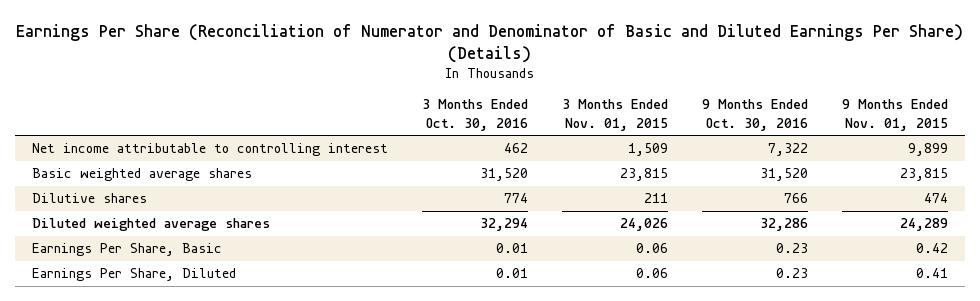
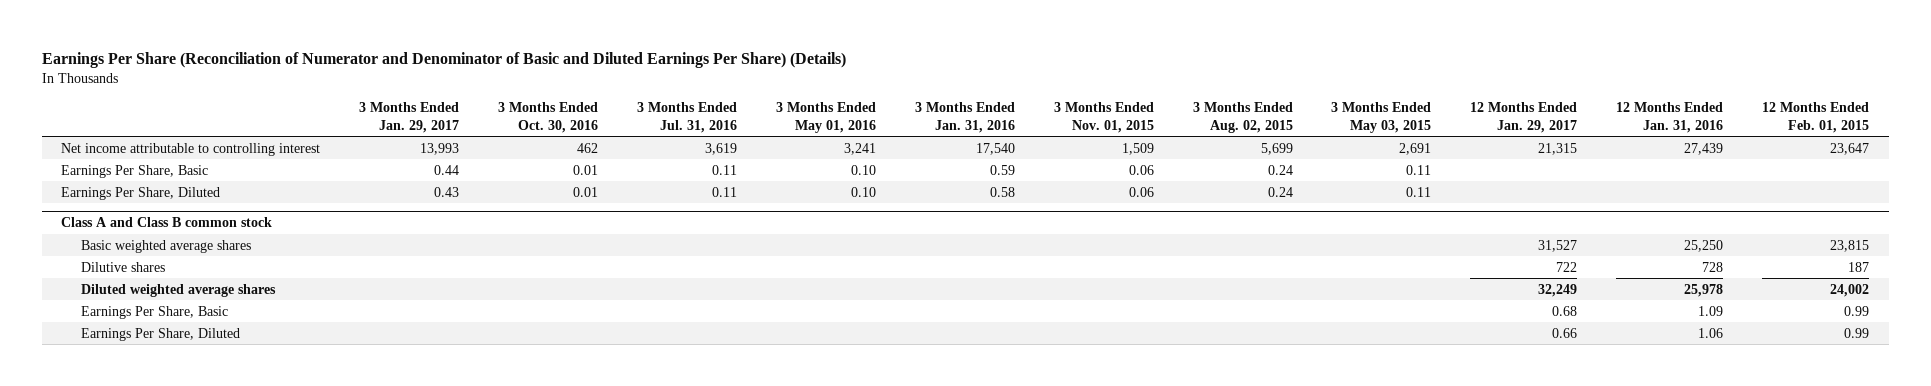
[701,99,808,131] 9 Months Ended Oct. 30, 2016 -> none
[841,99,948,131] 9 Months Ended Nov. 01, 2015 -> none
none -> [359,102,460,133] 3 Months Ended Jan. 29, 2017
none -> [637,102,738,133] 3 Months Ended Jul. 31, 2016
none -> [775,102,876,133] 3 Months Ended May 01, 2016
none -> [914,102,1015,133] 3 Months Ended Jan. 31, 2016
none -> [1192,102,1293,133] 3 Months Ended Aug. 02, 2015
none -> [1331,102,1432,133] 3 Months Ended May 03, 2015
none -> [1470,102,1578,133] 12 Months Ended Jan. 29, 2017
none -> [1616,102,1724,133] 12 Months Ended Jan. 31, 2016
none -> [1762,102,1870,133] 12 Months Ended Feb. 01, 2015
[31,168,252,182] Basic weighted average shares -> none
[31,193,147,204] Dilutive shares -> none
[31,218,270,232] Diluted weighted average shares -> none
none -> [61,217,273,228] Class A and Class B common stock
none -> [81,239,252,253] Basic weighted average shares
none -> [81,261,166,272] Dilutive shares
none -> [81,283,277,297] Diluted weighted average shares
none -> [81,305,229,319] Earnings Per Share, Basic
none -> [81,327,241,341] Earnings Per Share, Diluted

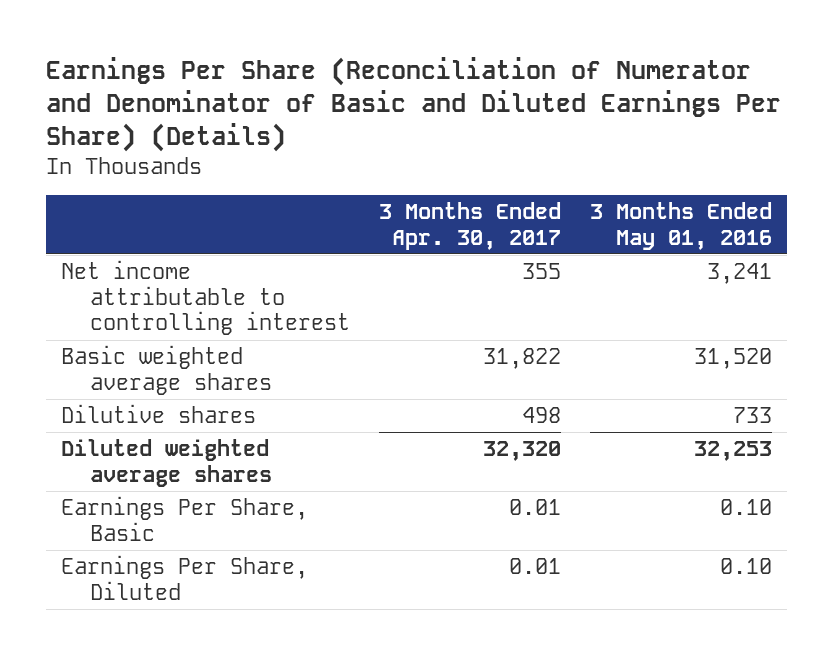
[359,102,460,133] 3 Months Ended Jan. 29, 2017 -> none
[498,102,599,133] 3 Months Ended Oct. 30, 2016 -> none
[637,102,738,133] 3 Months Ended Jul. 31, 2016 -> none
[914,102,1015,133] 3 Months Ended Jan. 31, 2016 -> none
[1053,102,1154,133] 3 Months Ended Nov. 01, 2015 -> none
[1192,102,1293,133] 3 Months Ended Aug. 02, 2015 -> none
[1331,102,1432,133] 3 Months Ended May 03, 2015 -> none
[1470,102,1578,133] 12 Months Ended Jan. 29, 2017 -> none
[1616,102,1724,133] 12 Months Ended Jan. 31, 2016 -> none
[1762,102,1870,133] 12 Months Ended Feb. 01, 2015 -> none
none -> [379,201,562,250] 3 Months Ended Apr. 30, 2017
none -> [60,345,273,395] Basic weighted average shares
none -> [60,404,256,424] Dilutive shares
none -> [60,439,273,487] Diluted weighted average shares
[61,217,273,228] Class A and Class B common stock -> none
[81,239,252,253] Basic weighted average shares -> none
[81,261,166,272] Dilutive shares -> none
[81,283,277,297] Diluted weighted average shares -> none
[81,305,229,319] Earnings Per Share, Basic -> none
[81,327,241,341] Earnings Per Share, Diluted -> none

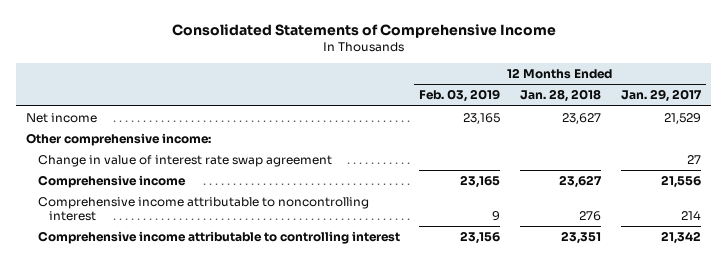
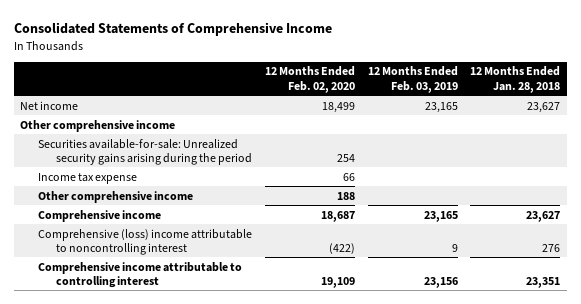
[621,89,703,103] Jan. 29, 2017 -> none
none -> [264,66,355,93] 12 Months Ended Feb. 02, 2020
[37,155,332,168] Change in value of interest rate swap agreement -> none
[25,133,211,147] Other comprehensive income: -> [20,119,176,132] Other comprehensive income
none -> [38,138,253,165] Securities available-for-sale: Unrealized security gains arising during the period
none -> [38,172,138,184] Income tax expense
none -> [38,190,194,203] Other comprehensive income
[37,197,369,222] Comprehensive income attributable to noncontrolling interest -> [38,228,253,255] Comprehensive (loss) income attributable to noncontrolling interest

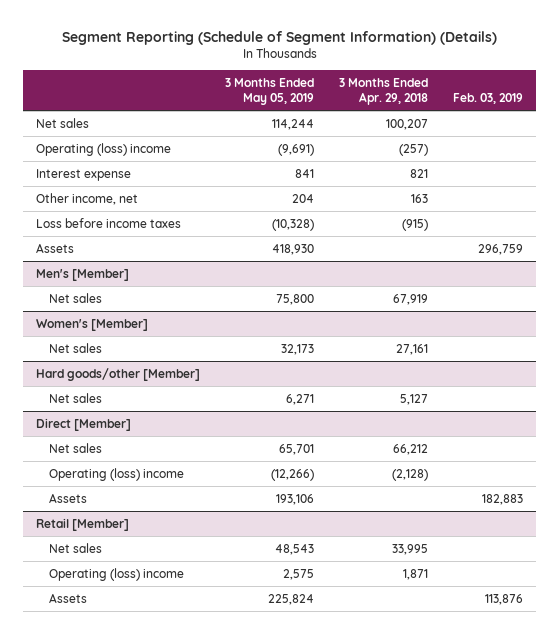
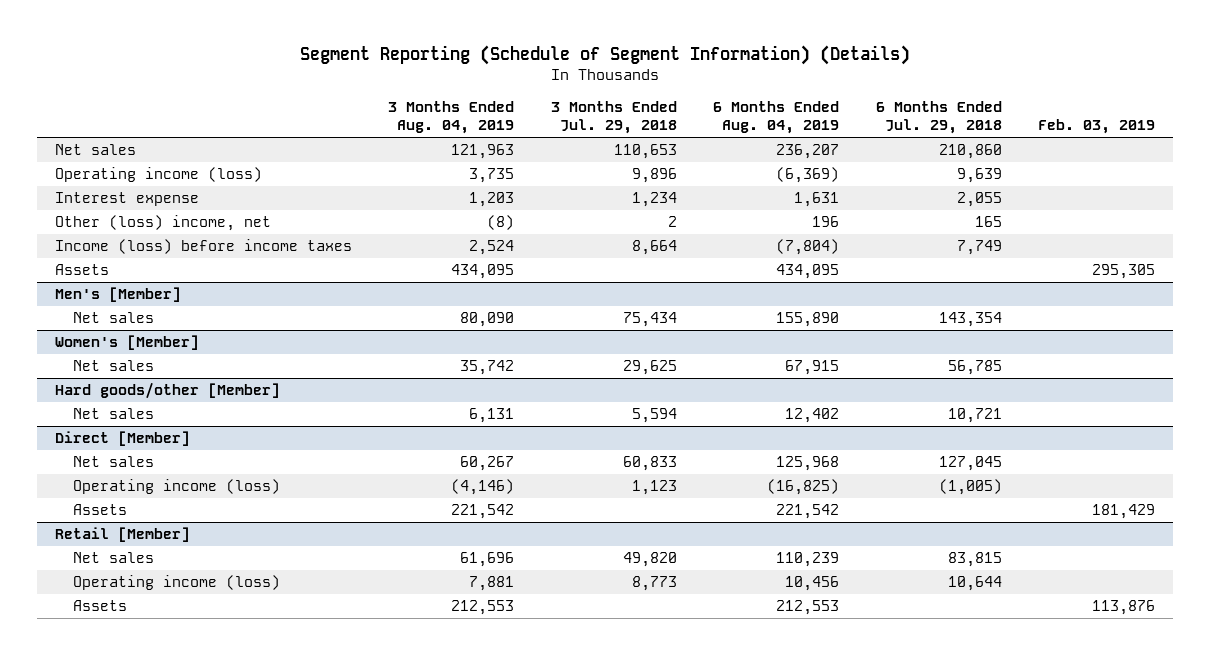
[224,77,314,106] 3 Months Ended May 05, 2019 -> none
[339,77,429,106] 3 Months Ended Apr. 29, 2018 -> none
none -> [388,100,515,135] 3 Months Ended Aug. 04, 2019
none -> [550,100,677,135] 3 Months Ended Jul. 29, 2018
none -> [713,100,840,135] 6 Months Ended Aug. 04, 2019
none -> [875,100,1002,135] 6 Months Ended Jul. 29, 2018
[35,142,171,156] Operating (loss) income -> [54,167,262,183] Operating income (loss)
[35,192,138,205] Other income, net -> [54,215,271,232] Other (loss) income, net
[35,217,181,228] Loss before income taxes -> [54,239,352,255] Income (loss) before income taxes
[478,243,524,255] 296,759 -> [1092,264,1156,280] 295,305
[49,467,185,481] Operating (loss) income -> [72,479,280,495] Operating income (loss)
[482,493,524,505] 182,883 -> [1092,504,1156,520] 181,429
[49,567,185,581] Operating (loss) income -> [72,575,280,591] Operating income (loss)

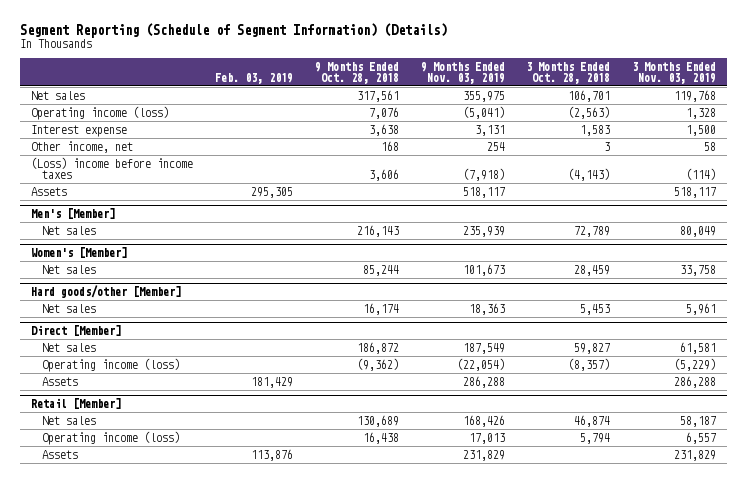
[388,100,515,135] 3 Months Ended Aug. 04, 2019 -> none
[550,100,677,135] 3 Months Ended Jul. 29, 2018 -> none
[713,100,840,135] 6 Months Ended Aug. 04, 2019 -> none
[875,100,1002,135] 6 Months Ended Jul. 29, 2018 -> none
none -> [314,61,399,84] 9 Months Ended Oct. 28, 2018
none -> [420,61,505,84] 9 Months Ended Nov. 03, 2019
none -> [526,61,611,84] 3 Months Ended Oct. 28, 2018
none -> [632,61,717,84] 3 Months Ended Nov. 03, 2019
[54,215,271,232] Other (loss) income, net -> [31,140,134,153] Other income, net
[54,239,352,255] Income (loss) before income taxes -> [31,156,194,180] (Loss) income before income taxes

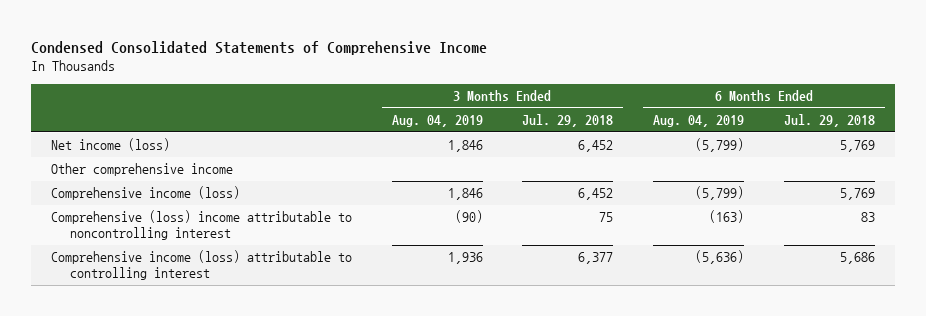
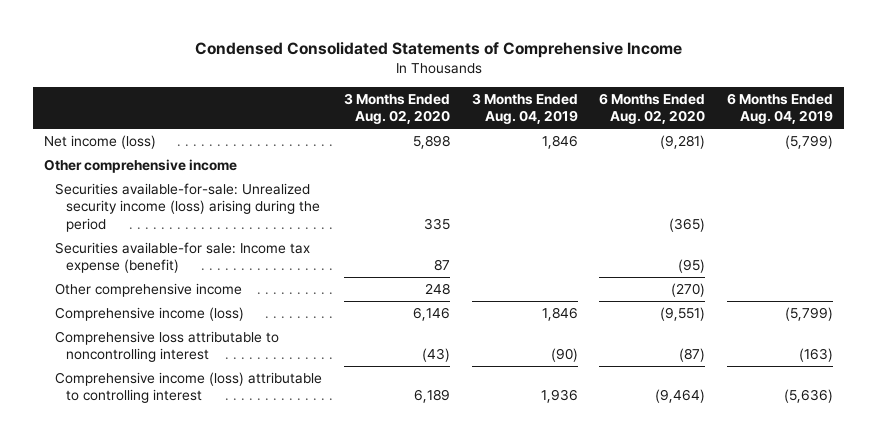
[522,114,614,128] Jul. 29, 2018 -> none
[784,114,876,128] Jul. 29, 2018 -> none
none -> [343,92,450,125] 3 Months Ended Aug. 02, 2020
none -> [599,92,706,125] 6 Months Ended Aug. 02, 2020
none -> [54,182,320,232] Securities available-for-sale: Unrealized security income (loss) arising during the period
none -> [54,241,310,274] Securities available-for sale: Income tax expense (benefit)
none -> [54,282,242,297] Other comprehensive income
[50,210,352,241] Comprehensive (loss) income attributable to noncontrolling interest -> [54,330,279,363] Comprehensive loss attributable to noncontrolling interest

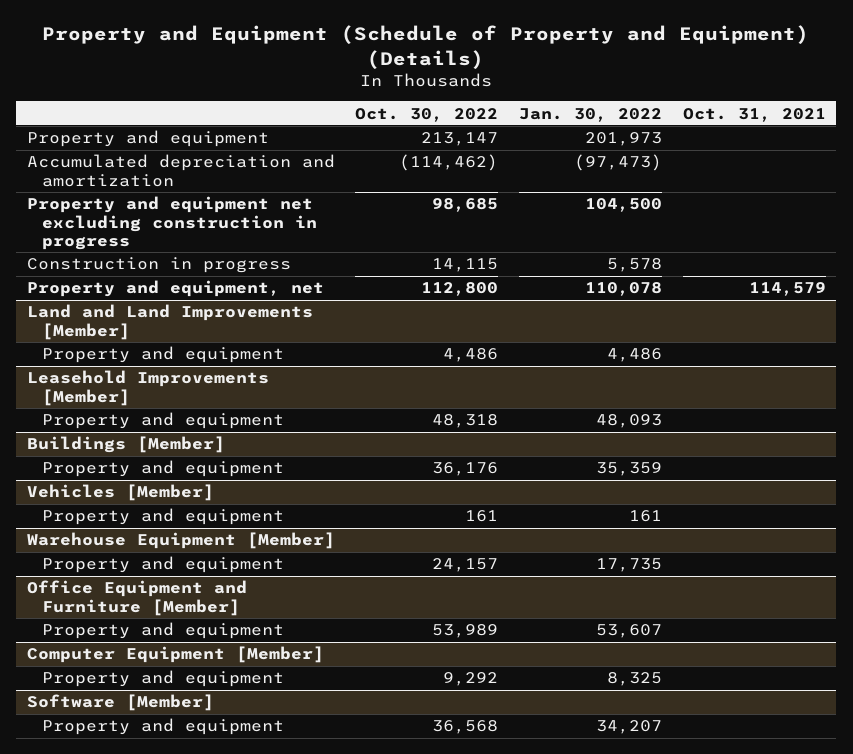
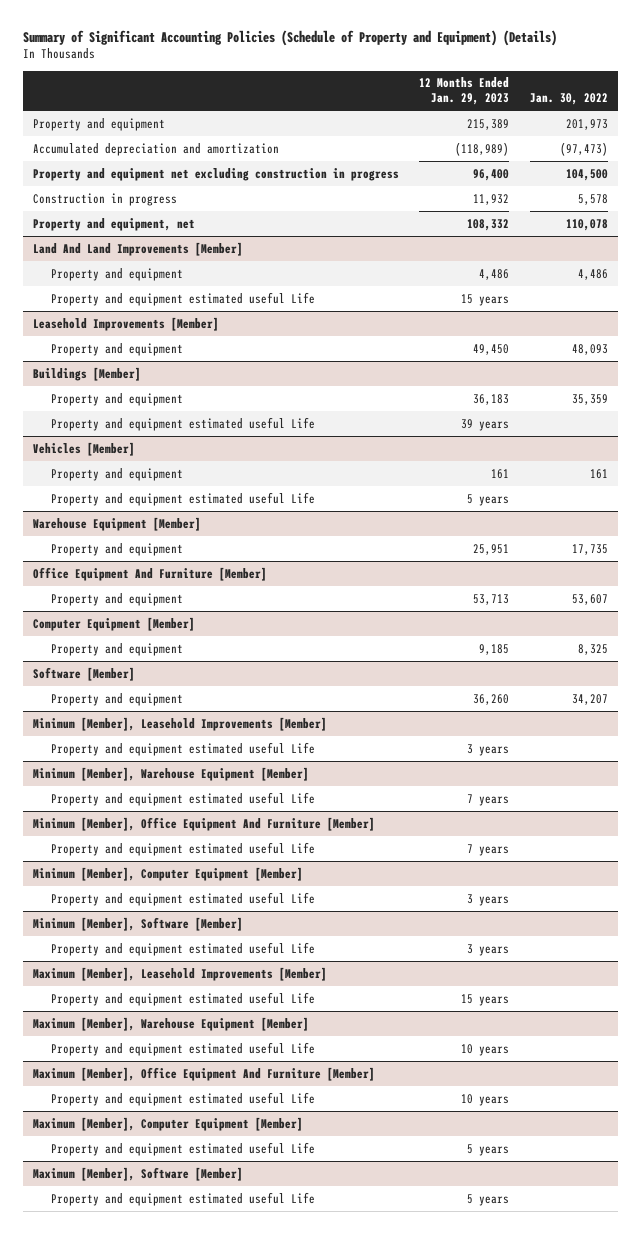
[42,25,810,69] Property and Equipment (Schedule of Property and Equipment) (Details) -> [22,29,557,46] Summary of Significant Accounting Policies (Schedule of Property and Equipment) (Details)
[355,107,499,122] Oct. 30, 2022 -> none
[682,107,826,122] Oct. 31, 2021 -> none
none -> [419,77,510,106] 12 Months Ended Jan. 29, 2023
[26,304,313,340] Land and Land Improvements [Member] -> [33,241,244,256] Land And Land Improvements [Member]
none -> [51,291,316,306] Property and equipment estimated useful Life
none -> [51,416,316,431] Property and equipment estimated useful Life
none -> [51,491,316,506] Property and equipment estimated useful Life
[26,580,247,616] Office Equipment and Furniture [Member] -> [33,566,268,581] Office Equipment And Furniture [Member]
none -> [33,716,328,731] Minimum [Member], Leasehold Improvements [Member]
none -> [51,741,316,756] Property and equipment estimated useful Life
none -> [33,766,310,781] Minimum [Member], Warehouse Equipment [Member]
none -> [51,791,316,806] Property and equipment estimated useful Life
none -> [33,816,376,831] Minimum [Member], Office Equipment And Furniture [Member]
none -> [51,841,316,856] Property and equipment estimated useful Life
none -> [33,866,304,881] Minimum [Member], Computer Equipment [Member]
none -> [51,891,316,906] Property and equipment estimated useful Life
none -> [33,916,244,931] Minimum [Member], Software [Member]
none -> [51,941,316,956] Property and equipment estimated useful Life
none -> [33,966,328,981] Maximum [Member], Leasehold Improvements [Member]
none -> [51,991,316,1006] Property and equipment estimated useful Life
none -> [33,1016,310,1031] Maximum [Member], Warehouse Equipment [Member]
none -> [51,1041,316,1056] Property and equipment estimated useful Life
none -> [33,1066,376,1081] Maximum [Member], Office Equipment And Furniture [Member]
none -> [51,1091,316,1106] Property and equipment estimated useful Life
none -> [33,1116,304,1131] Maximum [Member], Computer Equipment [Member]
none -> [51,1141,316,1156] Property and equipment estimated useful Life
none -> [33,1166,244,1181] Maximum [Member], Software [Member]
none -> [51,1191,316,1206] Property and equipment estimated useful Life

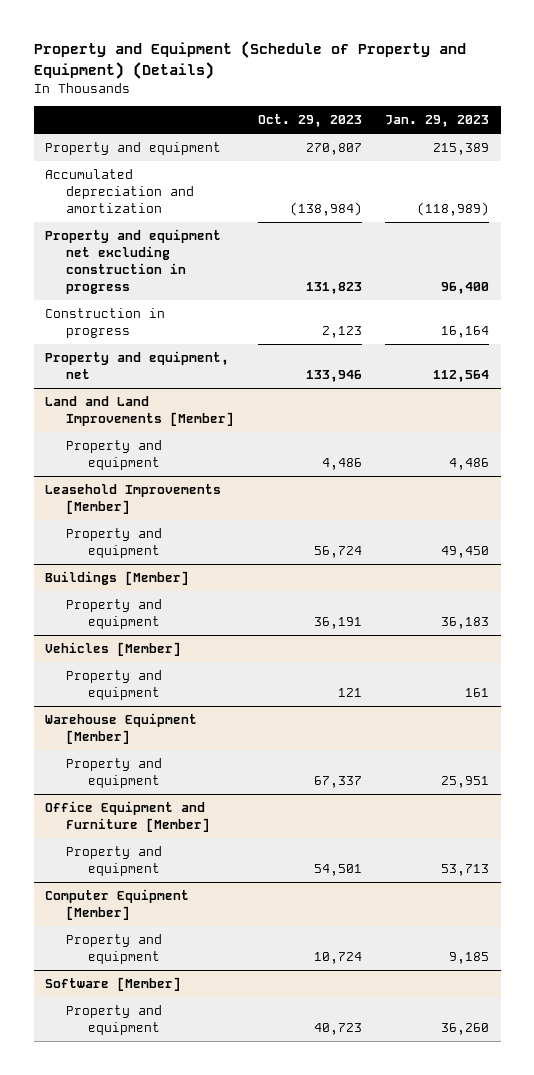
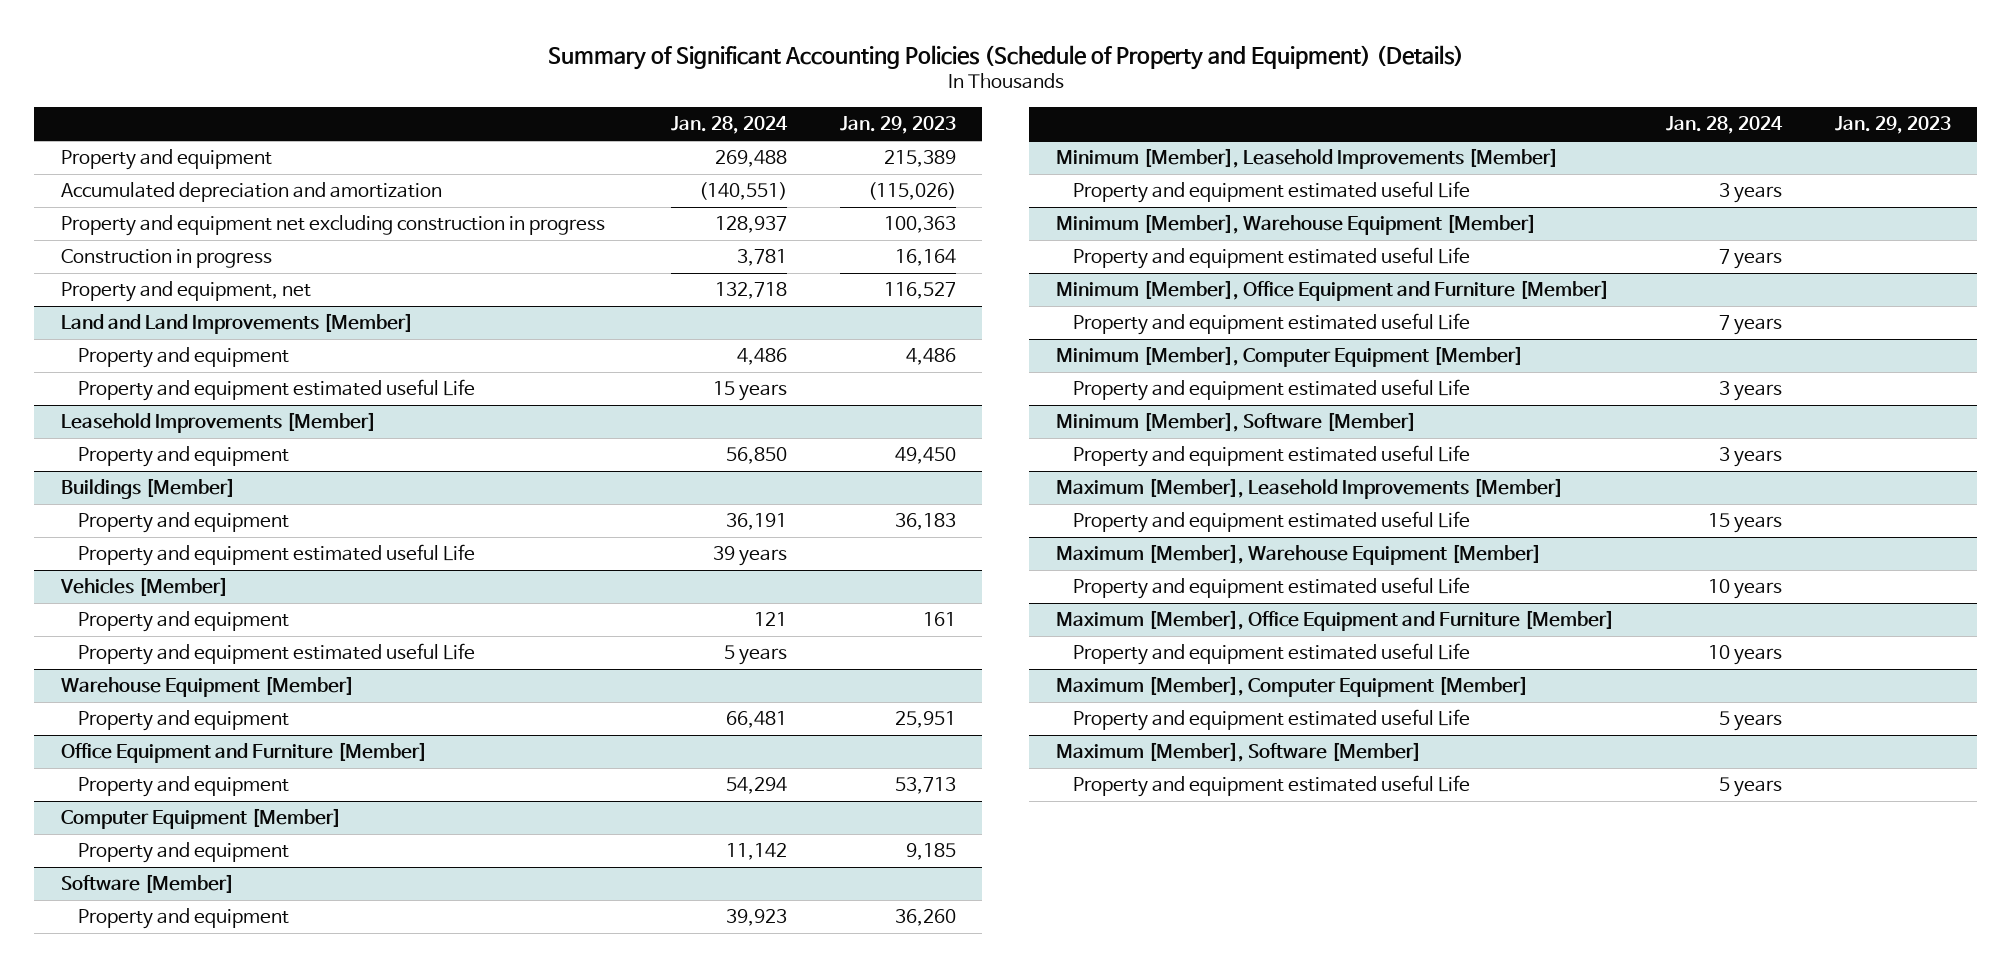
[33,41,466,79] Property and Equipment (Schedule of Property and Equipment) (Details) -> [547,45,1464,71] Summary of Significant Accounting Policies (Schedule of Property and Equipment) (Details)
[257,114,362,128] Oct. 29, 2023 -> none
none -> [671,116,789,135] Jan. 28, 2024
[416,202,489,217] (118,989) -> [868,182,957,201] (115,026)
[440,281,489,294] 96,400 -> [884,216,957,234] 100,363
[432,370,489,383] 112,564 -> [884,282,957,300] 116,527
none -> [77,379,475,402] Property and equipment estimated useful Life
none -> [77,544,475,567] Property and equipment estimated useful Life
none -> [77,643,475,666] Property and equipment estimated useful Life
none -> [1055,148,1558,170] Minimum [Member], Leasehold Improvements [Member]
none -> [1072,181,1470,204] Property and equipment estimated useful Life
none -> [1055,214,1536,236] Minimum [Member], Warehouse Equipment [Member]
none -> [1072,247,1470,270] Property and equipment estimated useful Life
none -> [1055,280,1609,302] Minimum [Member], Office Equipment and Furniture [Member]
none -> [1072,313,1470,336] Property and equipment estimated useful Life
none -> [1055,346,1523,368] Minimum [Member], Computer Equipment [Member]
none -> [1072,379,1470,402] Property and equipment estimated useful Life
none -> [1055,412,1416,433] Minimum [Member], Software [Member]
none -> [1072,445,1470,468] Property and equipment estimated useful Life
none -> [1055,478,1563,500] Maximum [Member], Leasehold Improvements [Member]
none -> [1072,511,1470,534] Property and equipment estimated useful Life
none -> [1055,544,1541,566] Maximum [Member], Warehouse Equipment [Member]
none -> [1072,577,1470,600] Property and equipment estimated useful Life
none -> [1055,610,1614,632] Maximum [Member], Office Equipment and Furniture [Member]
none -> [1072,643,1470,666] Property and equipment estimated useful Life
none -> [1055,676,1528,698] Maximum [Member], Computer Equipment [Member]
none -> [1072,709,1470,732] Property and equipment estimated useful Life
none -> [1055,742,1421,763] Maximum [Member], Software [Member]
none -> [1072,775,1470,798] Property and equipment estimated useful Life

